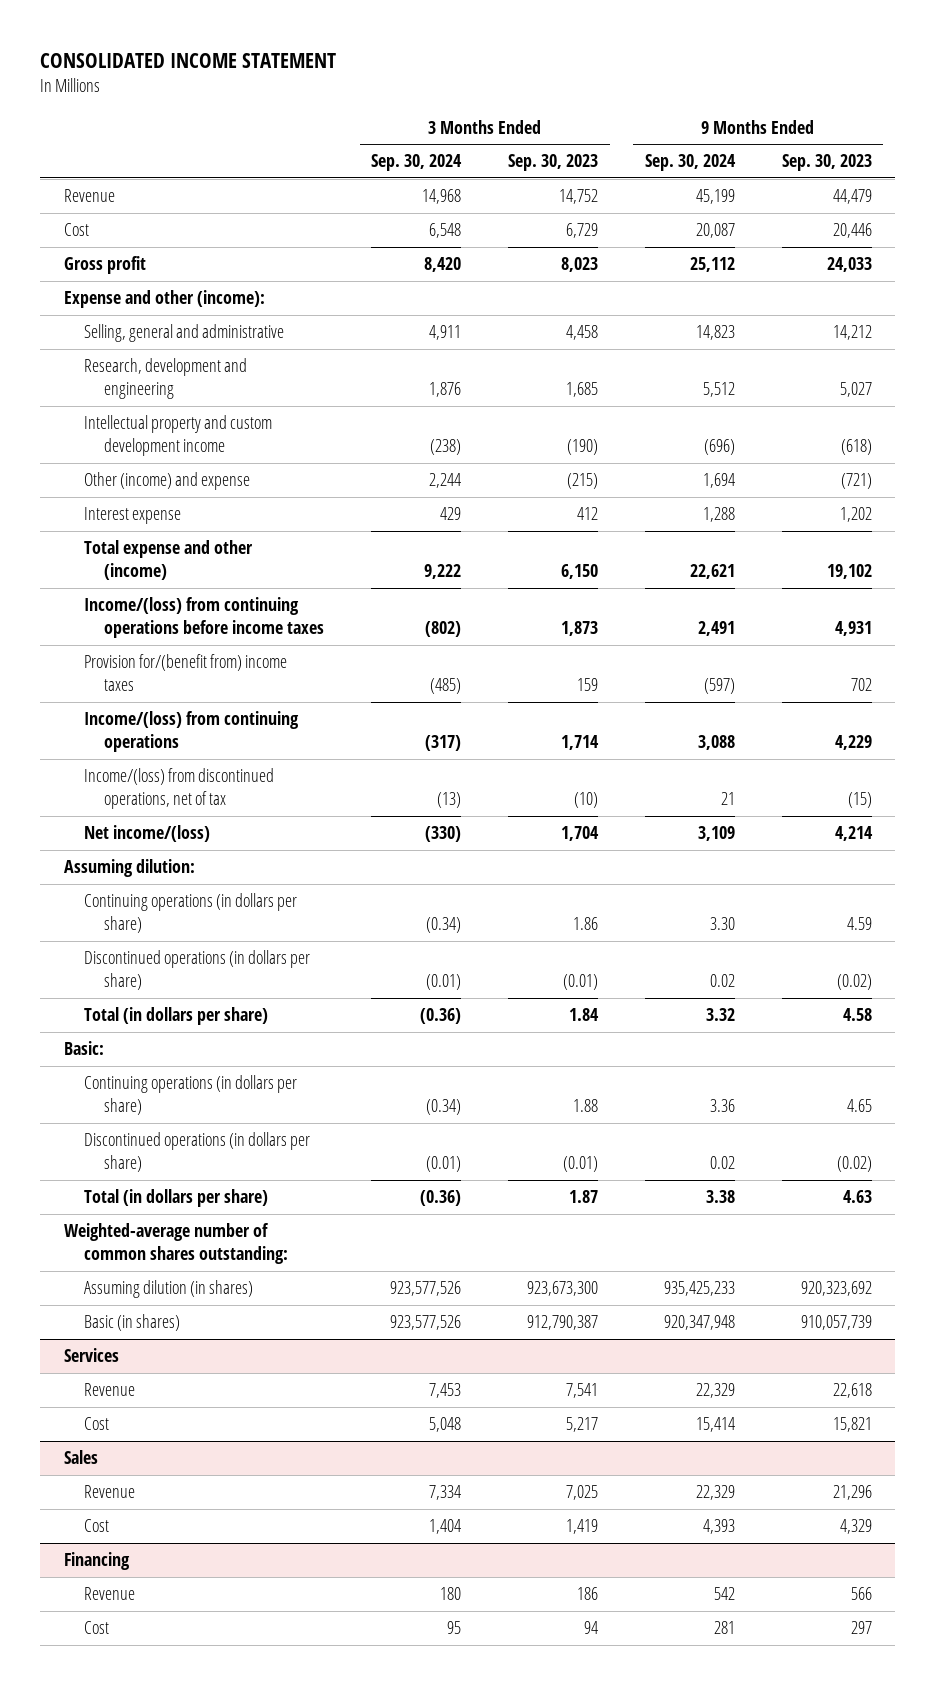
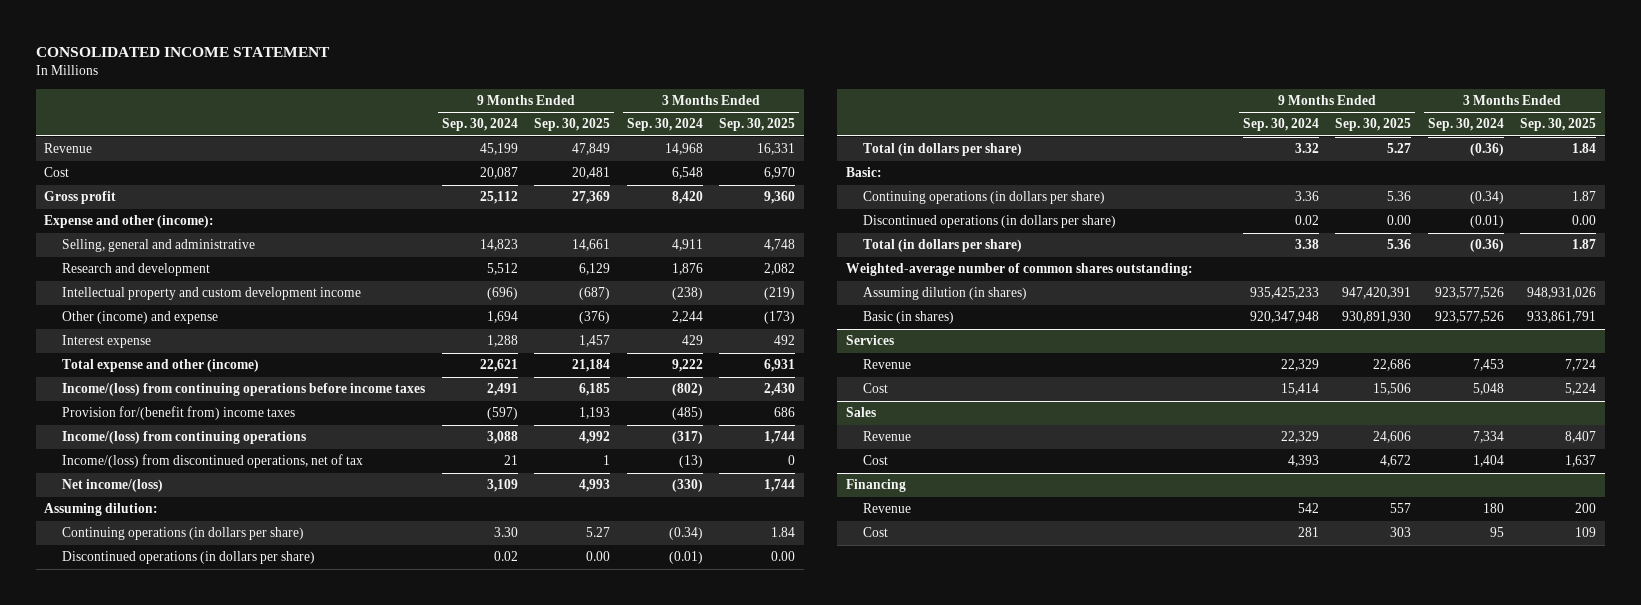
[507,154,598,172] Sep. 30, 2023 -> none
[781,154,872,172] Sep. 30, 2023 -> none
none -> [534,118,611,132] Sep. 30, 2025
none -> [719,118,796,132] Sep. 30, 2025
[84,358,248,400] Research, development and engineering -> [62,263,211,277] Research and development

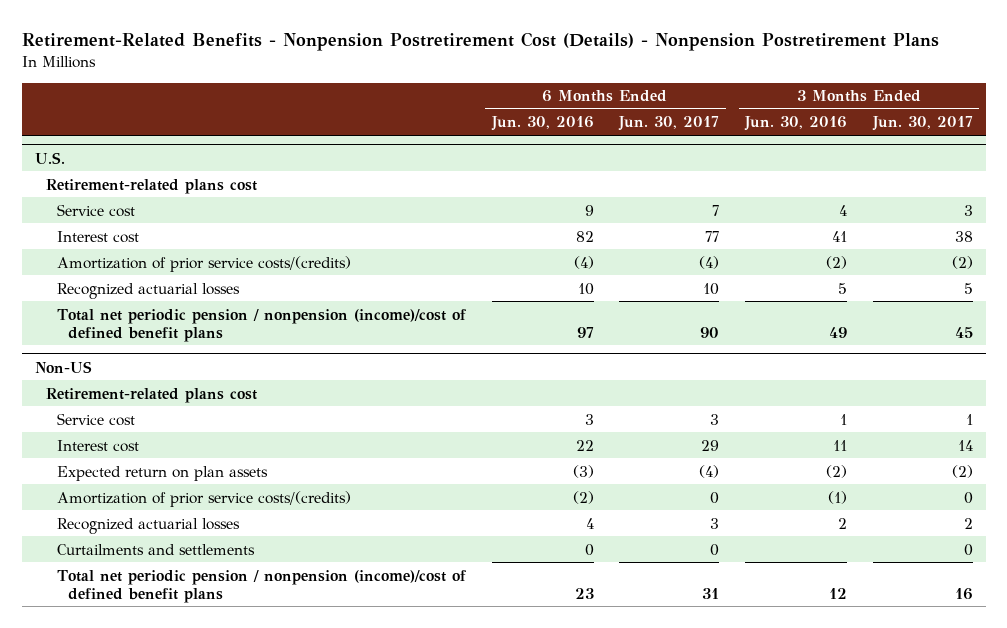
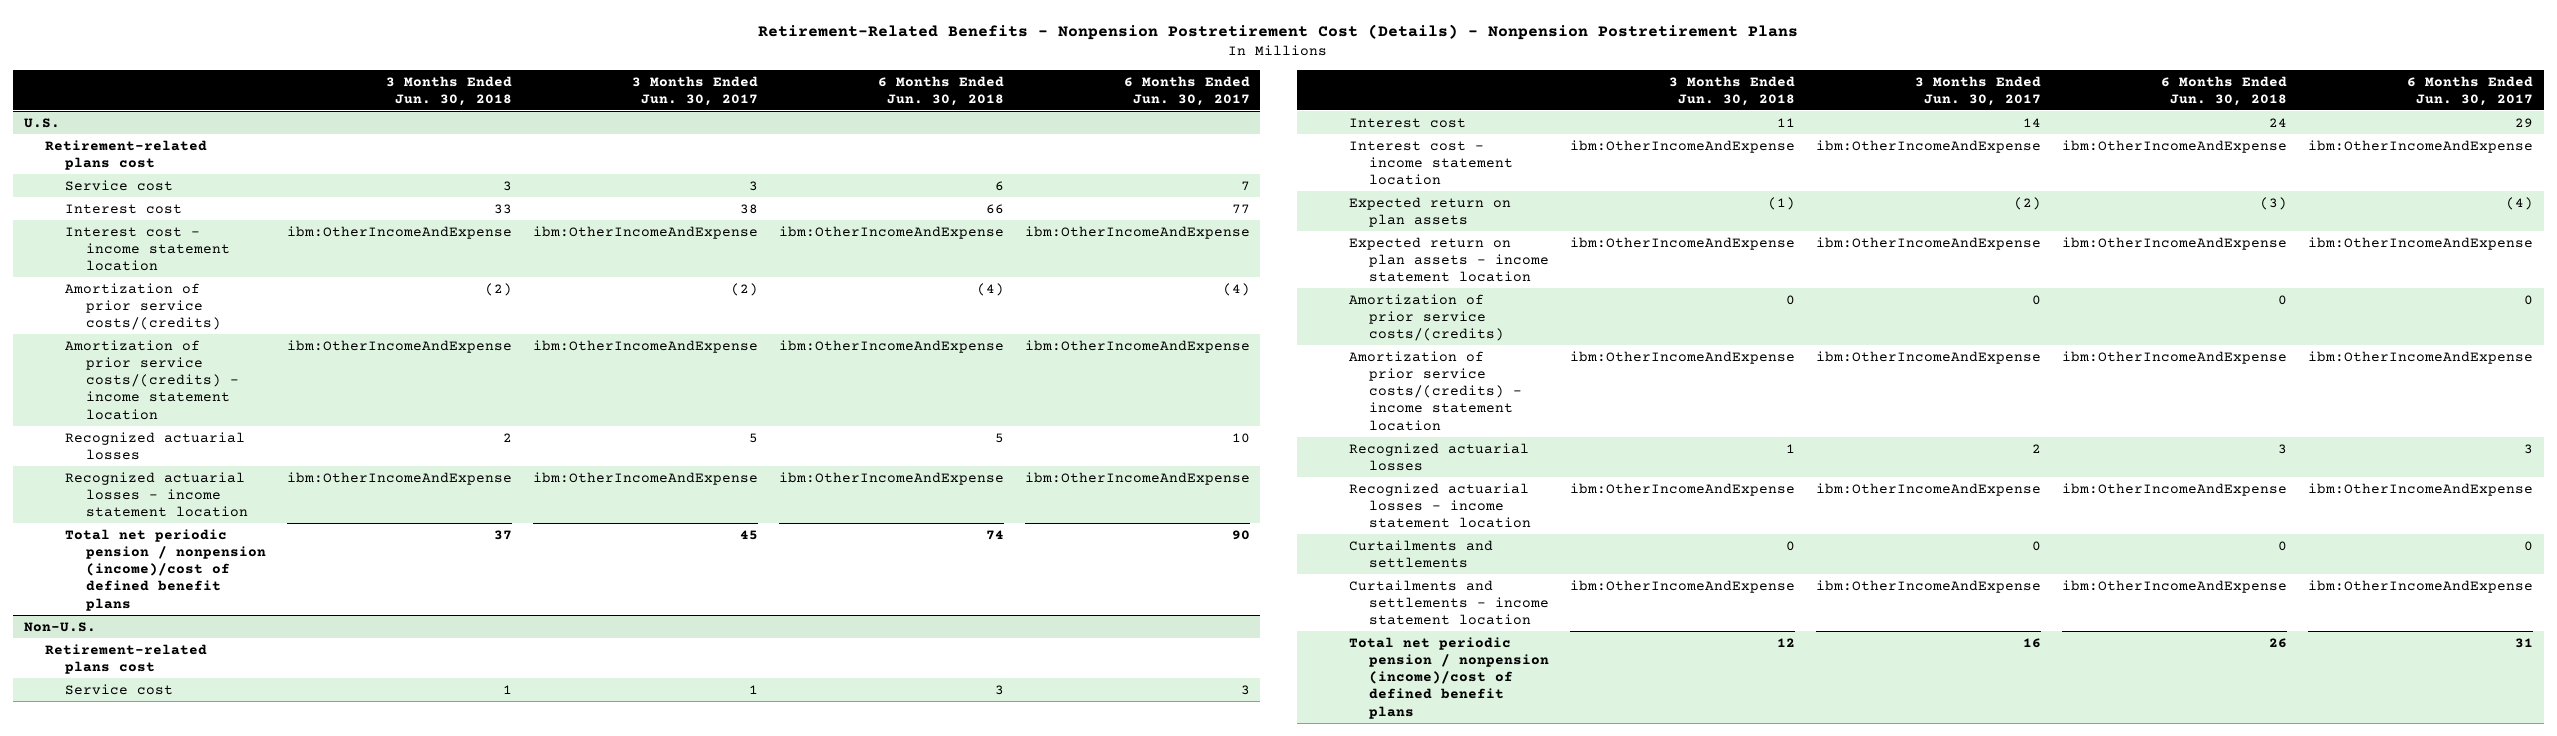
[490,116,594,132] Jun. 30, 2016 -> none
[744,116,848,132] Jun. 30, 2016 -> none
none -> [386,75,513,106] 3 Months Ended Jun. 30, 2018
none -> [877,75,1004,106] 6 Months Ended Jun. 30, 2018
none -> [65,226,231,272] Interest cost - income statement location
none -> [65,339,240,420] Amortization of prior service costs/(credits) - income statement location
none -> [65,471,249,518] Recognized actuarial losses - income statement location
[34,360,92,373] Non-US -> [23,621,96,632] Non-U.S.
none -> [1348,140,1514,186] Interest cost - income statement location
none -> [1348,236,1550,283] Expected return on plan assets - income statement location
none -> [1348,350,1523,431] Amortization of prior service costs/(credits) - income statement location
none -> [1348,482,1532,529] Recognized actuarial losses - income statement location
none -> [1348,579,1550,626] Curtailments and settlements - income statement location

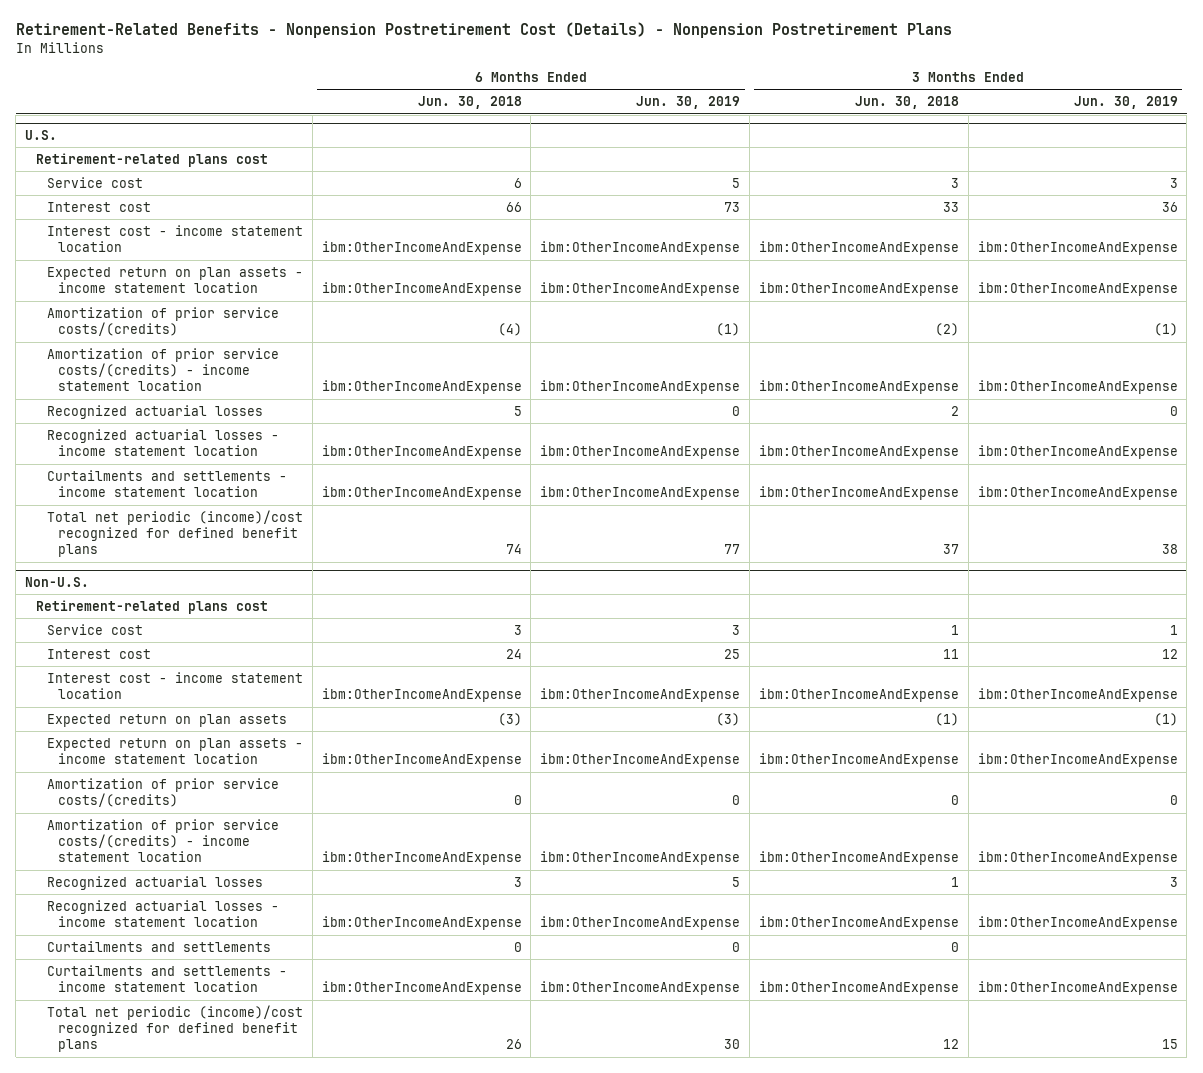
[632,75,759,106] 3 Months Ended Jun. 30, 2017 -> none
[1123,75,1250,106] 6 Months Ended Jun. 30, 2017 -> none
none -> [636,96,741,110] Jun. 30, 2019
none -> [1073,96,1178,110] Jun. 30, 2019
none -> [46,266,303,294] Expected return on plan assets - income statement location
none -> [46,469,287,498] Curtailments and settlements - income statement location
[65,528,267,611] Total net periodic pension / nonpension (income)/cost of defined benefit plans -> [46,509,303,558] Total net periodic (income)/cost recognized for defined benefit plans
[1348,636,1550,719] Total net periodic pension / nonpension (income)/cost of defined benefit plans -> [46,1004,303,1053] Total net periodic (income)/cost recognized for defined benefit plans

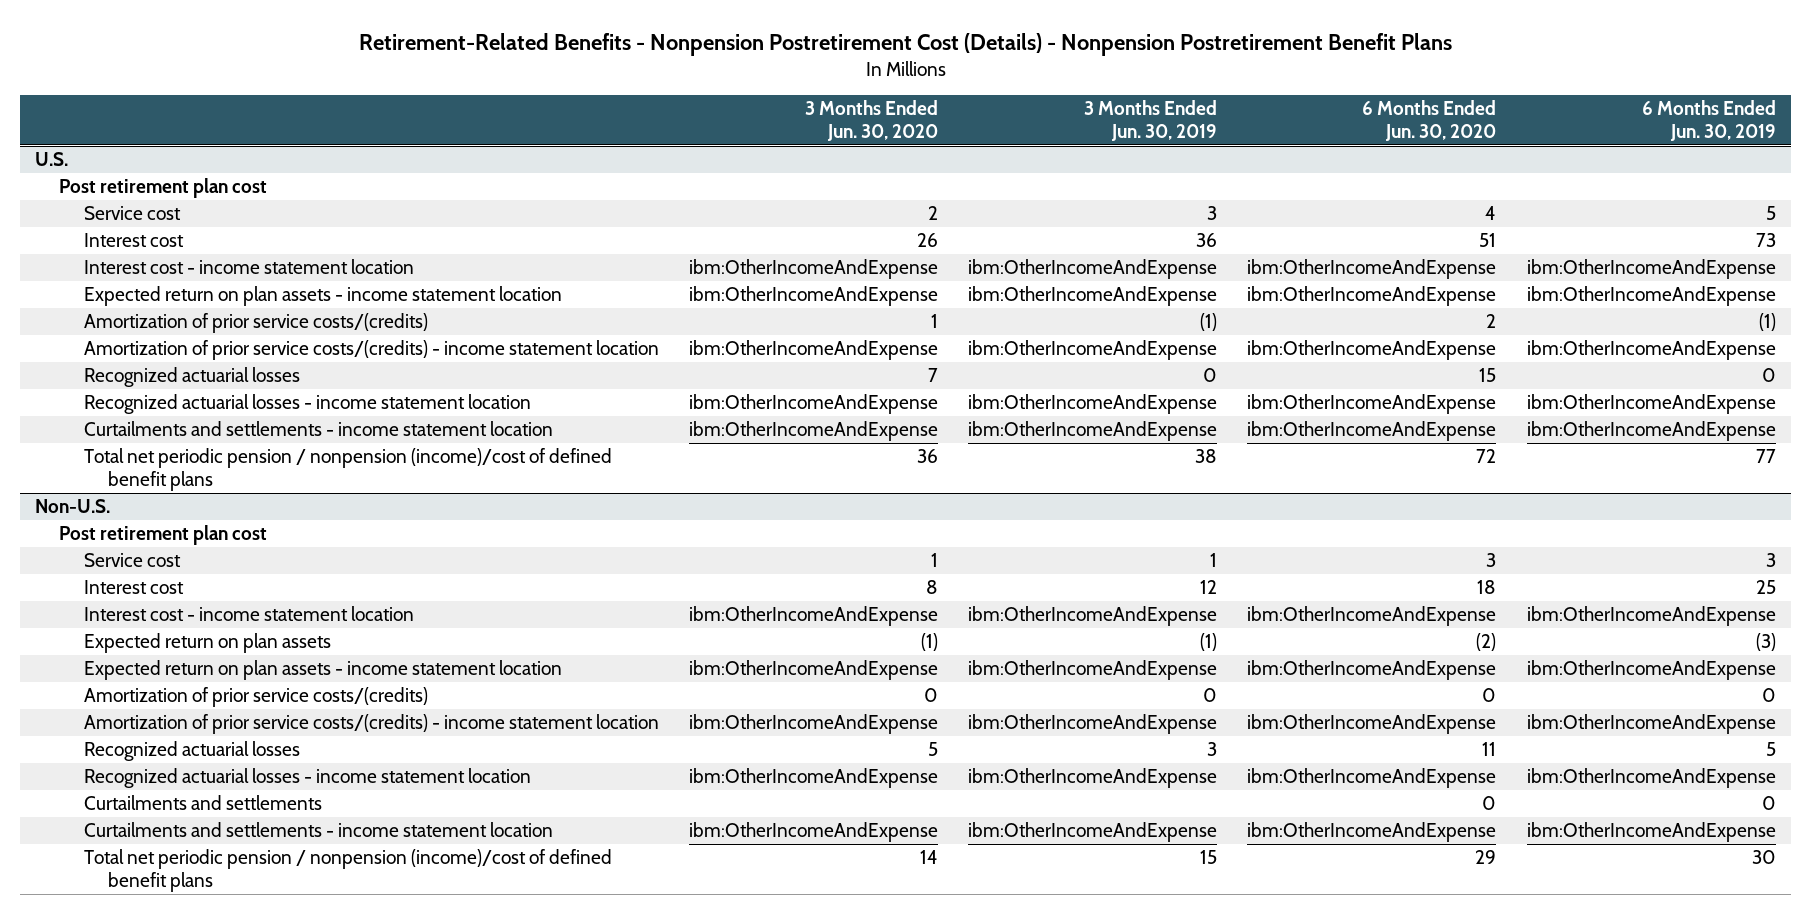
[15,22,952,39] Retirement-Related Benefits - Nonpension Postretirement Cost (Details) - Nonpension Postretirement Plans -> [358,32,1452,56] Retirement-Related Benefits - Nonpension Postretirement Cost (Details) - Nonpension Postretirement Benefit Plans
[417,96,522,110] Jun. 30, 2018 -> none
[854,96,959,110] Jun. 30, 2018 -> none
none -> [804,100,938,141] 3 Months Ended Jun. 30, 2020
none -> [1362,100,1497,141] 6 Months Ended Jun. 30, 2020
[36,152,269,167] Retirement-related plans cost -> [59,178,268,199] Post retirement plan cost
[46,509,303,558] Total net periodic (income)/cost recognized for defined benefit plans -> [83,448,612,491] Total net periodic pension / nonpension (income)/cost of defined benefit plans
[36,599,269,614] Retirement-related plans cost -> [59,525,268,546] Post retirement plan cost
[46,1004,303,1053] Total net periodic (income)/cost recognized for defined benefit plans -> [83,849,612,892] Total net periodic pension / nonpension (income)/cost of defined benefit plans

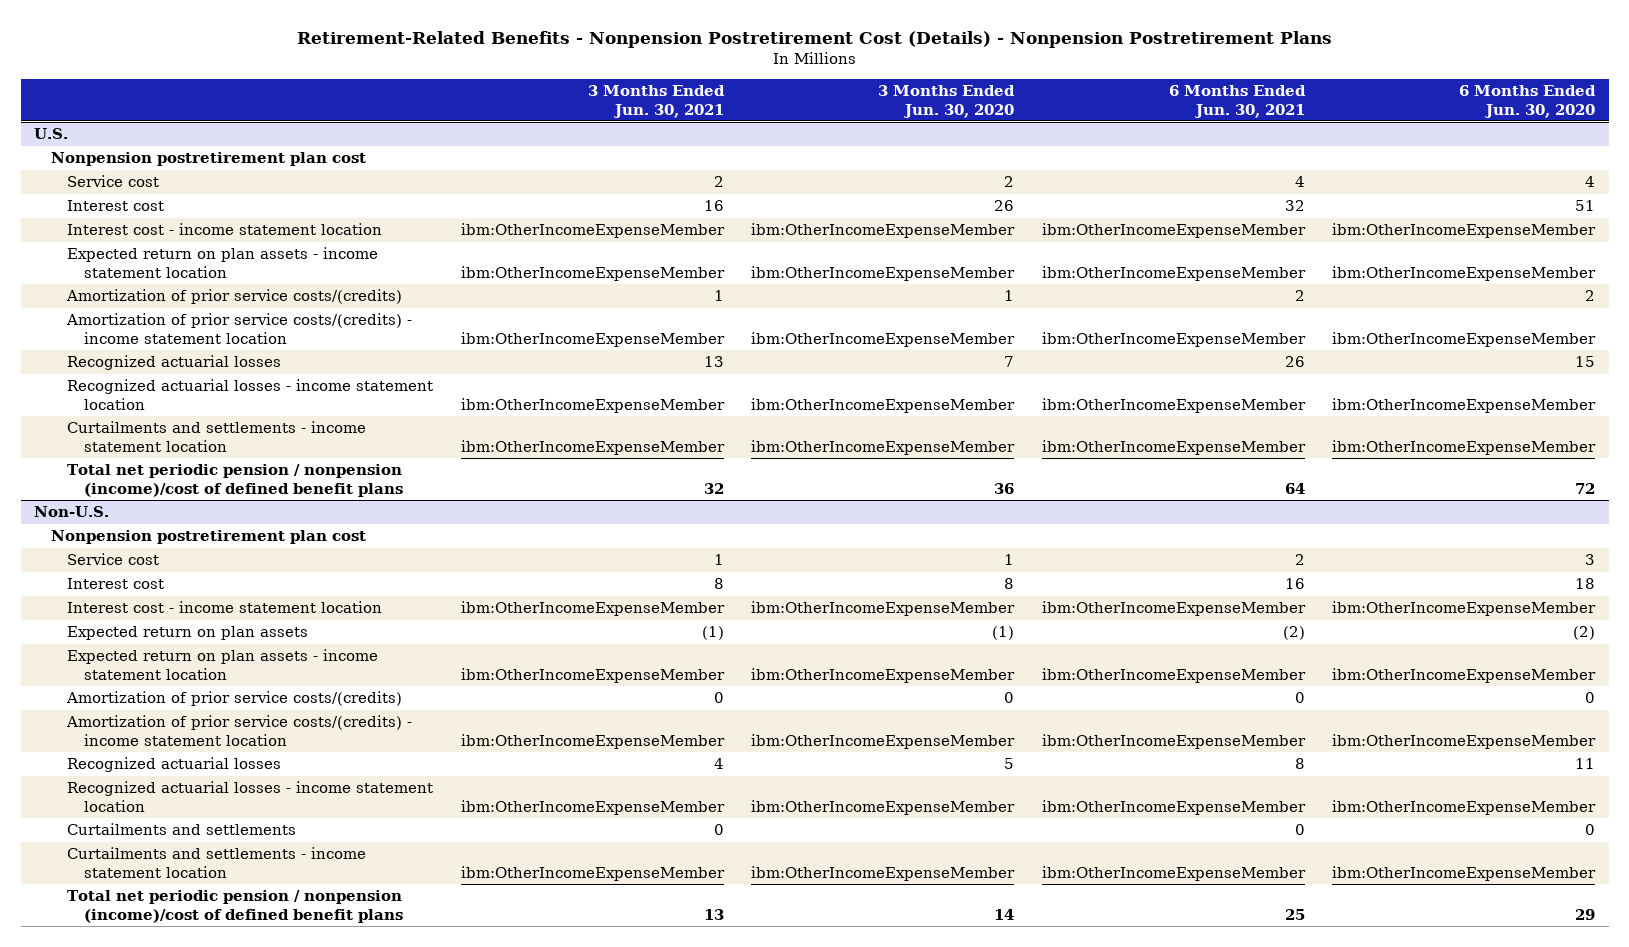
[358,32,1452,56] Retirement-Related Benefits - Nonpension Postretirement Cost (Details) - Nonpension Postretirement Benefit Plans -> [296,30,1332,48] Retirement-Related Benefits - Nonpension Postretirement Cost (Details) - Nonpension Postretirement Plans
[1084,100,1218,141] 3 Months Ended Jun. 30, 2019 -> none
[1641,100,1776,141] 6 Months Ended Jun. 30, 2019 -> none
none -> [587,85,725,118] 3 Months Ended Jun. 30, 2021
none -> [1168,85,1306,118] 6 Months Ended Jun. 30, 2021
[59,178,268,199] Post retirement plan cost -> [50,152,366,167] Nonpension postretirement plan cost
[688,259,938,280] ibm:OtherIncomeAndExpense -> [751,223,1016,239] ibm:OtherIncomeExpenseMember
[1247,259,1497,280] ibm:OtherIncomeAndExpense -> [1332,223,1597,239] ibm:OtherIncomeExpenseMember
[688,286,938,307] ibm:OtherIncomeAndExpense -> [751,265,1016,281] ibm:OtherIncomeExpenseMember
[1247,286,1497,307] ibm:OtherIncomeAndExpense -> [1332,265,1597,281] ibm:OtherIncomeExpenseMember
[688,340,938,361] ibm:OtherIncomeAndExpense -> [751,331,1016,347] ibm:OtherIncomeExpenseMember
[1247,340,1497,361] ibm:OtherIncomeAndExpense -> [1332,331,1597,347] ibm:OtherIncomeExpenseMember
[688,394,938,415] ibm:OtherIncomeAndExpense -> [751,397,1016,413] ibm:OtherIncomeExpenseMember
[1247,394,1497,415] ibm:OtherIncomeAndExpense -> [1332,397,1597,413] ibm:OtherIncomeExpenseMember
[688,421,938,442] ibm:OtherIncomeAndExpense -> [751,439,1016,455] ibm:OtherIncomeExpenseMember
[1247,421,1497,442] ibm:OtherIncomeAndExpense -> [1332,439,1597,455] ibm:OtherIncomeExpenseMember
[59,525,268,546] Post retirement plan cost -> [50,530,366,545] Nonpension postretirement plan cost
[688,606,938,627] ibm:OtherIncomeAndExpense -> [751,601,1016,617] ibm:OtherIncomeExpenseMember
[1247,606,1497,627] ibm:OtherIncomeAndExpense -> [1332,601,1597,617] ibm:OtherIncomeExpenseMember
[688,660,938,681] ibm:OtherIncomeAndExpense -> [751,667,1016,683] ibm:OtherIncomeExpenseMember
[1247,660,1497,681] ibm:OtherIncomeAndExpense -> [1332,667,1597,683] ibm:OtherIncomeExpenseMember
[688,714,938,735] ibm:OtherIncomeAndExpense -> [751,733,1016,749] ibm:OtherIncomeExpenseMember
[1247,714,1497,735] ibm:OtherIncomeAndExpense -> [1332,733,1597,749] ibm:OtherIncomeExpenseMember
[688,768,938,789] ibm:OtherIncomeAndExpense -> [751,799,1016,815] ibm:OtherIncomeExpenseMember
[1247,768,1497,789] ibm:OtherIncomeAndExpense -> [1332,799,1597,815] ibm:OtherIncomeExpenseMember
[688,822,938,843] ibm:OtherIncomeAndExpense -> [751,865,1016,881] ibm:OtherIncomeExpenseMember
[1247,822,1497,843] ibm:OtherIncomeAndExpense -> [1332,865,1597,881] ibm:OtherIncomeExpenseMember

